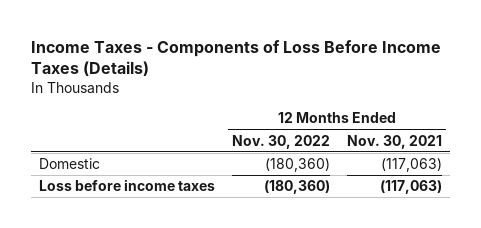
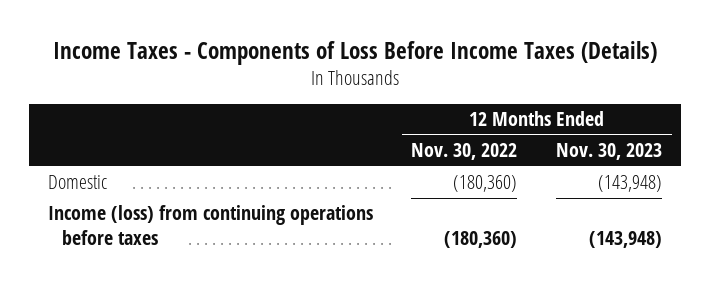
[346,134,442,149] Nov. 30, 2021 -> none
none -> [555,143,662,161] Nov. 30, 2023
[39,179,216,192] Loss before income taxes -> [47,205,373,246] Income (loss) from continuing operations before taxes

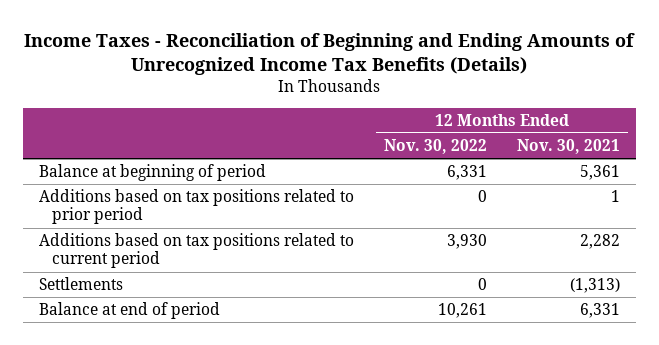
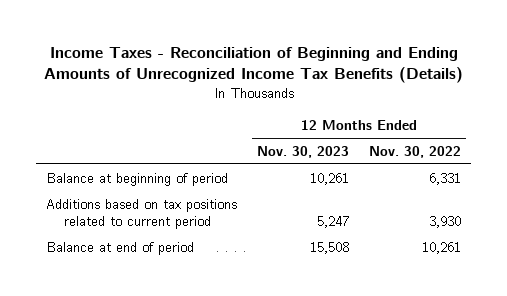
[517,139,621,155] Nov. 30, 2021 -> none
none -> [257,145,350,158] Nov. 30, 2023
[38,189,354,225] Additions based on tax positions related to prior period -> none
[38,277,123,291] Settlements -> none

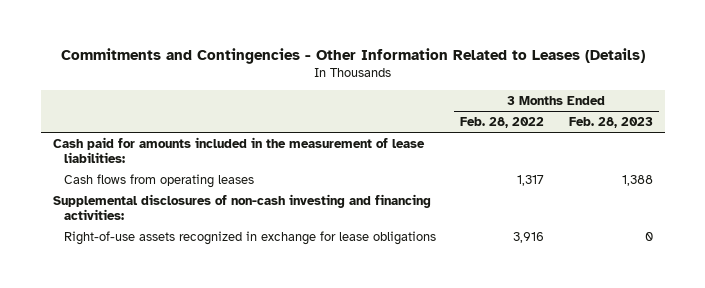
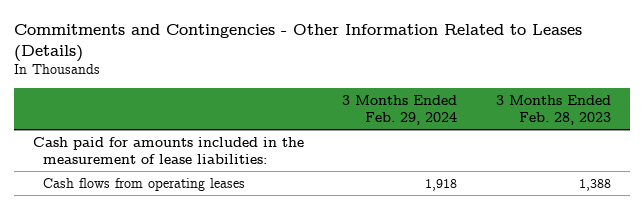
[460,117,545,129] Feb. 28, 2022 -> none
none -> [342,94,458,126] 3 Months Ended Feb. 29, 2024
[52,193,431,220] Supplemental disclosures of non-cash investing and financing activities: -> none
[64,230,437,245] Right-of-use assets recognized in exchange for lease obligations -> none

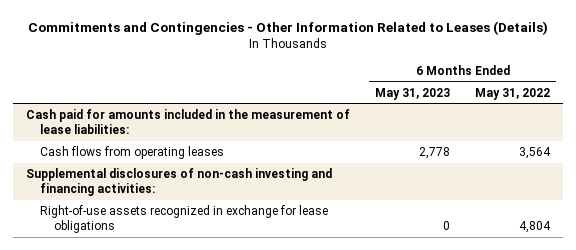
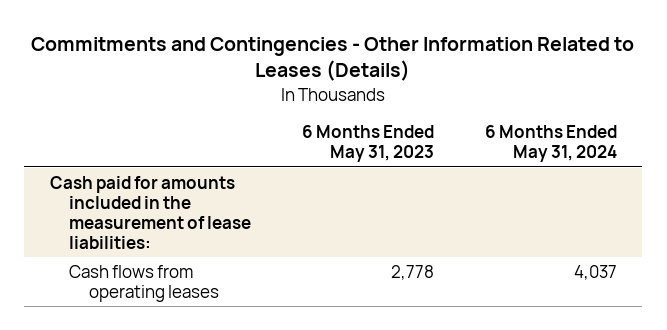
[475,87,551,100] May 31, 2022 -> none
none -> [484,125,617,163] 6 Months Ended May 31, 2024
[25,168,332,196] Supplemental disclosures of non-cash investing and financing activities: -> none
[39,205,328,233] Right-of-use assets recognized in exchange for lease obligations -> none

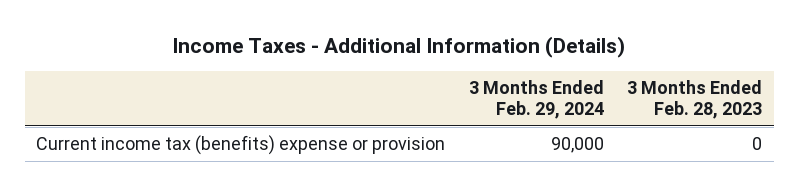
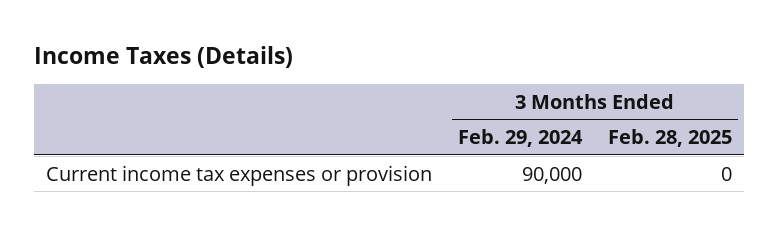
[172,35,626,58] Income Taxes - Additional Information (Details) -> [33,46,293,69] Income Taxes (Details)
[626,80,762,120] 3 Months Ended Feb. 28, 2023 -> none
none -> [607,128,732,147] Feb. 28, 2025
[36,135,446,156] Current income tax (benefits) expense or provision -> [46,164,433,186] Current income tax expenses or provision

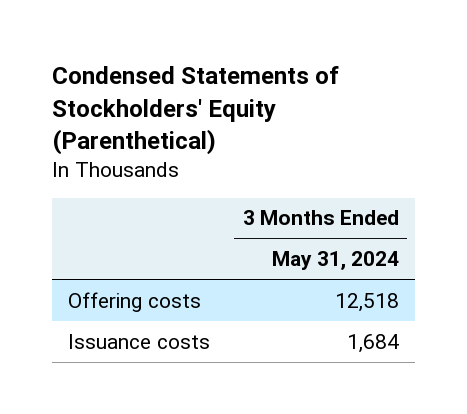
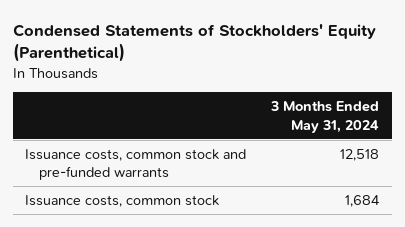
[68,291,202,312] Offering costs -> [25,149,247,181] Issuance costs, common stock and pre-funded warrants
[68,333,211,349] Issuance costs -> [25,195,220,208] Issuance costs, common stock

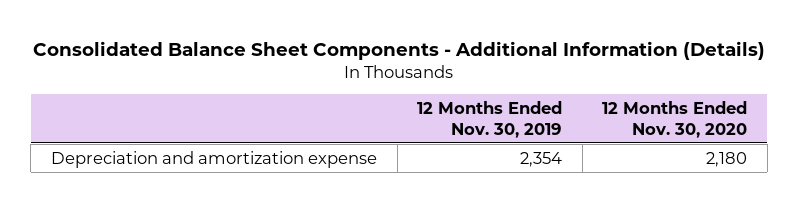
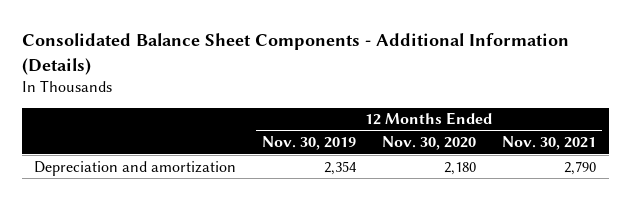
none -> [501,136,596,151] Nov. 30, 2021
[51,150,378,168] Depreciation and amortization expense -> [34,160,237,176] Depreciation and amortization

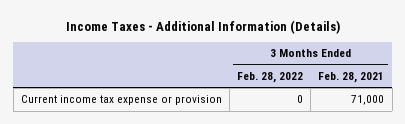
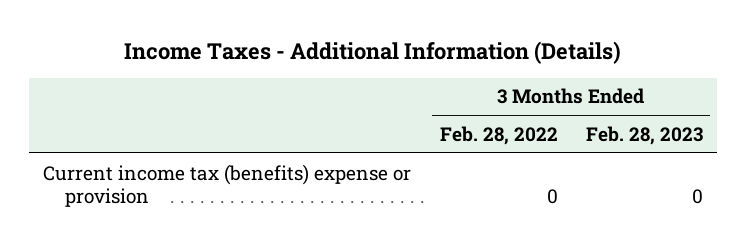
[318,72,385,84] Feb. 28, 2021 -> none
none -> [585,125,703,145] Feb. 28, 2023
[20,95,222,106] Current income tax expense or provision -> [43,163,412,207] Current income tax (benefits) expense or provision

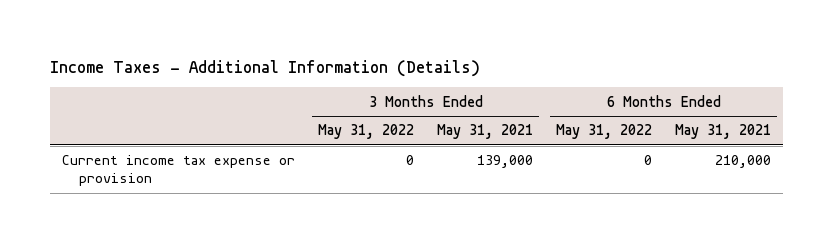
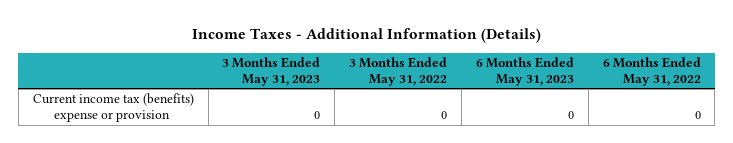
[437,124,534,140] May 31, 2021 -> none
[675,124,772,140] May 31, 2021 -> none
none -> [222,56,321,86] 3 Months Ended May 31, 2023
none -> [475,56,574,86] 6 Months Ended May 31, 2023
[62,155,296,187] Current income tax expense or provision -> [32,93,194,123] Current income tax (benefits) expense or provision

